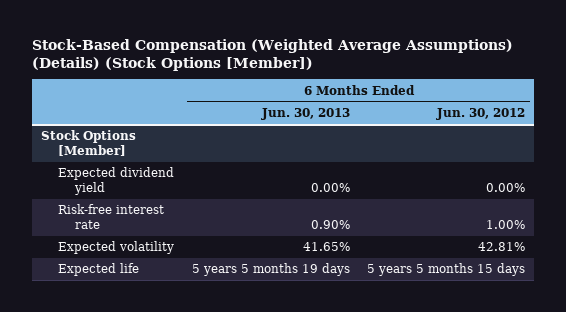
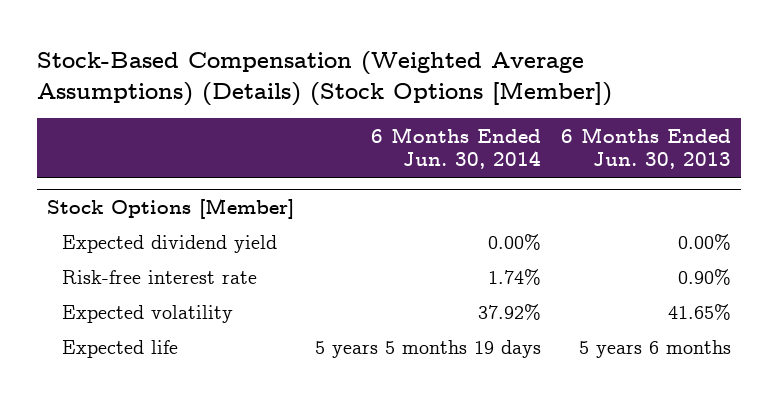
[436,108,526,121] Jun. 30, 2012 -> none
none -> [370,126,541,170] 6 Months Ended Jun. 30, 2014
[191,263,350,277] 5 years 5 months 19 days -> [578,340,731,359] 5 years 6 months

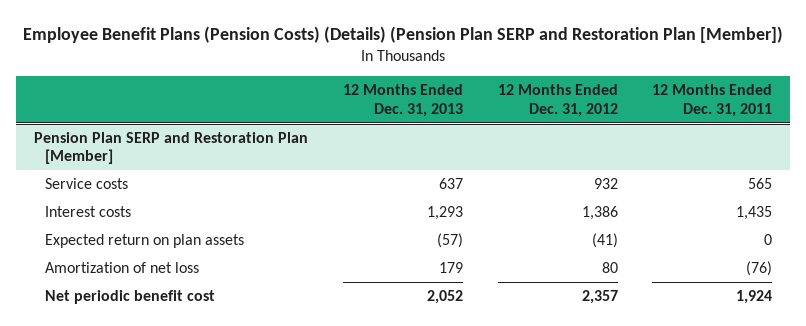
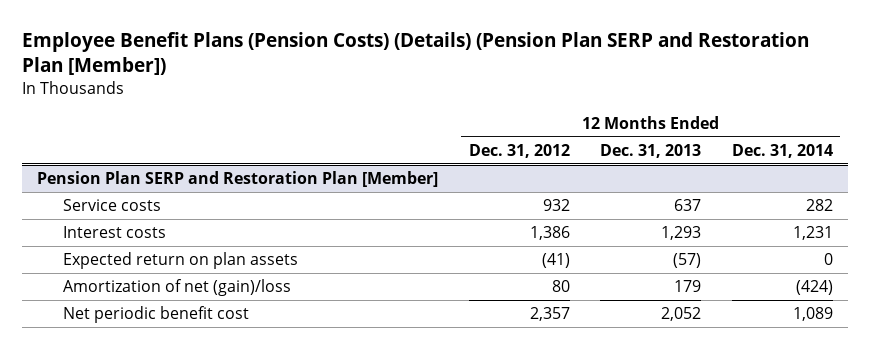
[652,84,773,117] 12 Months Ended Dec. 31, 2011 -> none
none -> [731,144,833,159] Dec. 31, 2014
[44,261,199,273] Amortization of net loss -> [62,279,291,297] Amortization of net (gain)/loss

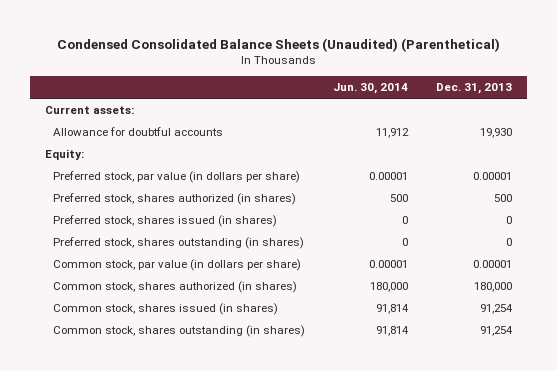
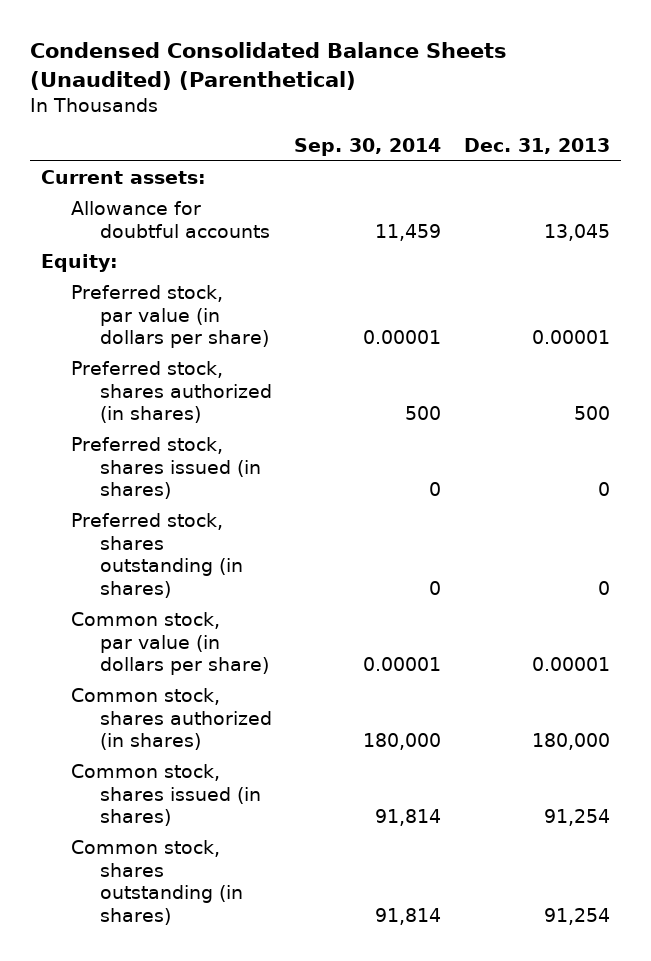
[333,83,409,95] Jun. 30, 2014 -> none
none -> [294,137,442,156] Sep. 30, 2014
[480,128,513,139] 19,930 -> [543,223,610,241] 13,045

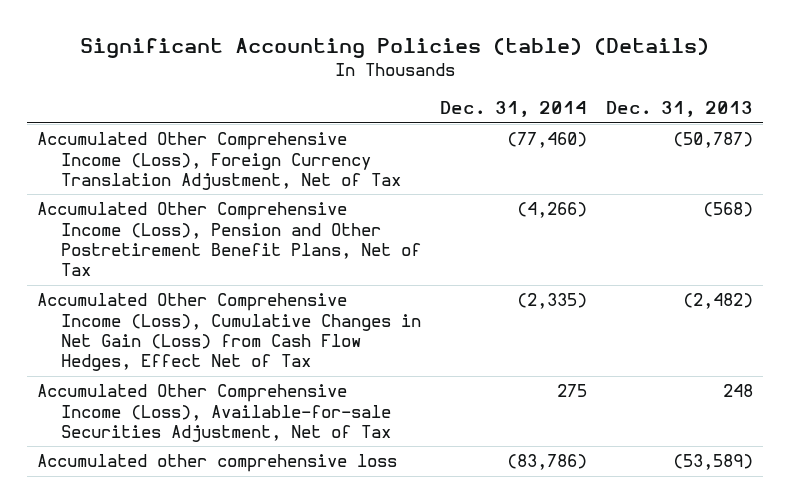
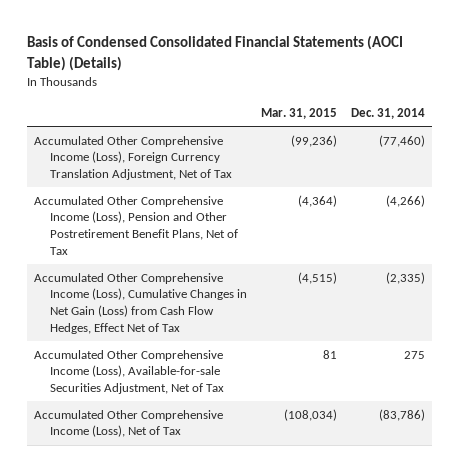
[80,38,710,59] Significant Accounting Policies (table) (Details) -> [26,35,403,71] Basis of Condensed Consolidated Financial Statements (AOCI Table) (Details)
[606,101,754,118] Dec. 31, 2013 -> none
none -> [260,107,337,119] Mar. 31, 2015
[36,454,397,473] Accumulated other comprehensive loss -> [33,409,223,438] Accumulated Other Comprehensive Income (Loss), Net of Tax

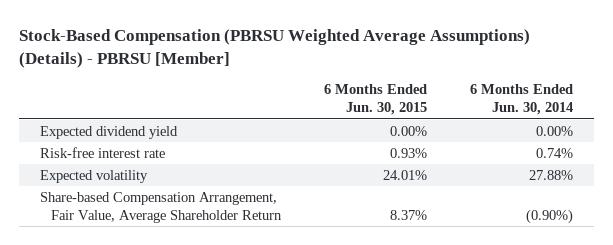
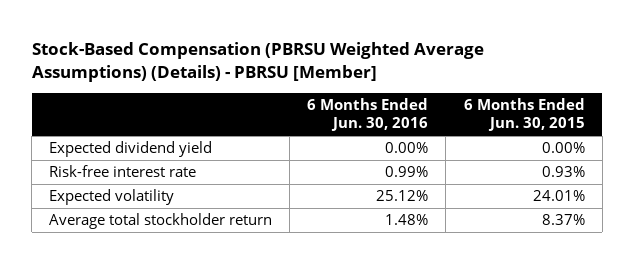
[469,84,573,116] 6 Months Ended Jun. 30, 2014 -> none
none -> [307,98,429,132] 6 Months Ended Jun. 30, 2016
[40,191,282,223] Share-based Compensation Arrangement, Fair Value, Average Shareholder Return -> [49,213,273,230] Average total stockholder return

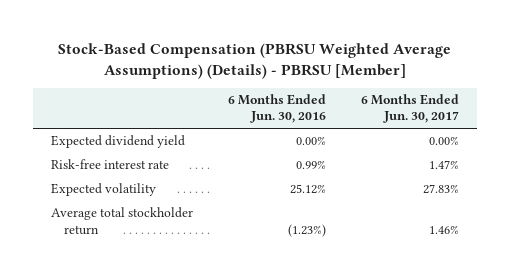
[463,98,585,132] 6 Months Ended Jun. 30, 2015 -> none
none -> [361,94,460,124] 6 Months Ended Jun. 30, 2017
[385,214,429,226] 1.48% -> [287,223,326,237] (1.23%)

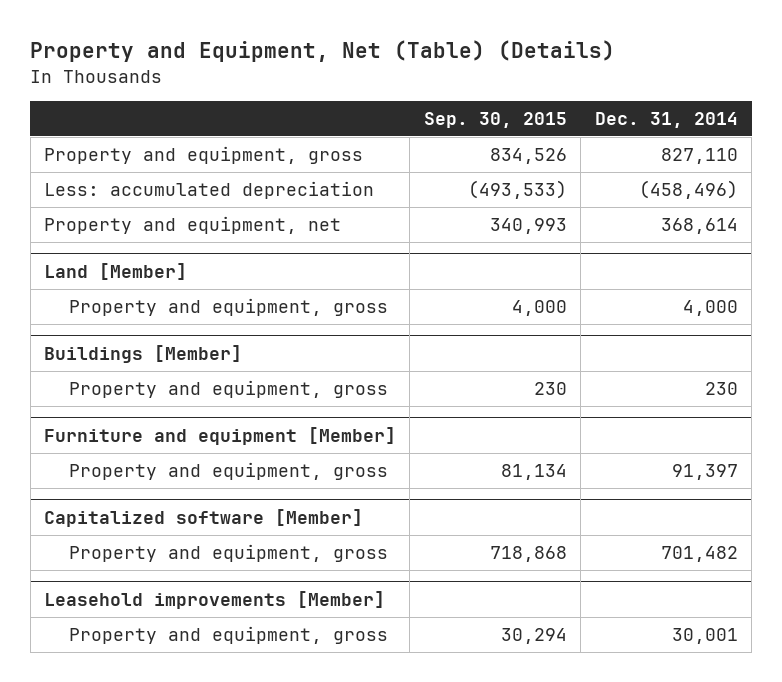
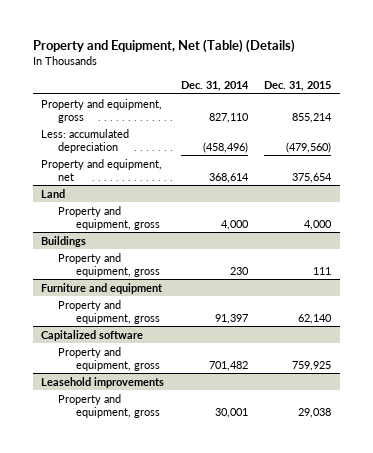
[423,111,567,128] Sep. 30, 2015 -> none
none -> [264,81,332,92] Dec. 31, 2015
[43,262,187,280] Land [Member] -> [41,188,66,198] Land
[43,344,242,363] Buildings [Member] -> [41,235,87,247] Buildings
[43,426,396,445] Furniture and equipment [Member] -> [41,282,164,294] Furniture and equipment
[43,508,363,527] Capitalized software [Member] -> [41,329,144,341] Capitalized software
[43,590,385,609] Leasehold improvements [Member] -> [41,376,165,388] Leasehold improvements

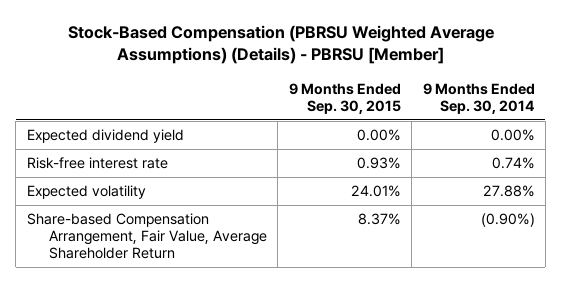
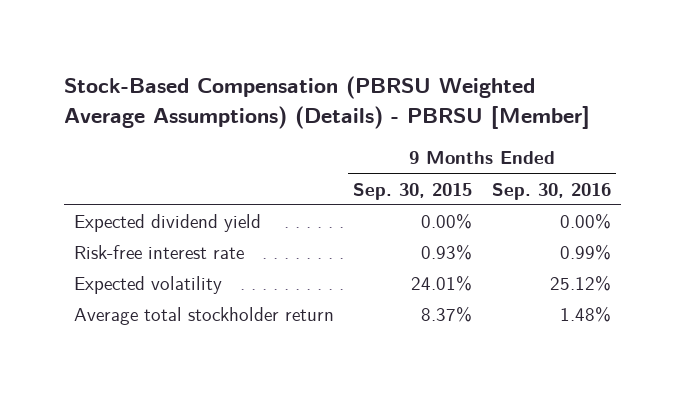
[422,82,535,114] 9 Months Ended Sep. 30, 2014 -> none
none -> [491,182,611,200] Sep. 30, 2016
[26,213,267,260] Share-based Compensation Arrangement, Fair Value, Average Shareholder Return -> [73,307,334,326] Average total stockholder return

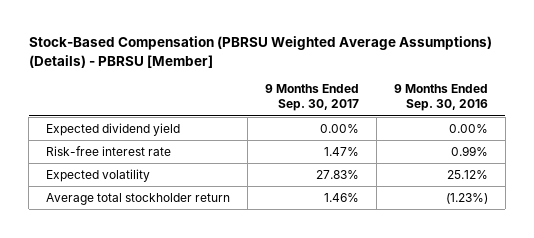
[353,182,473,200] Sep. 30, 2015 -> none
none -> [264,84,359,112] 9 Months Ended Sep. 30, 2017
[559,306,611,323] 1.48% -> [445,192,488,204] (1.23%)

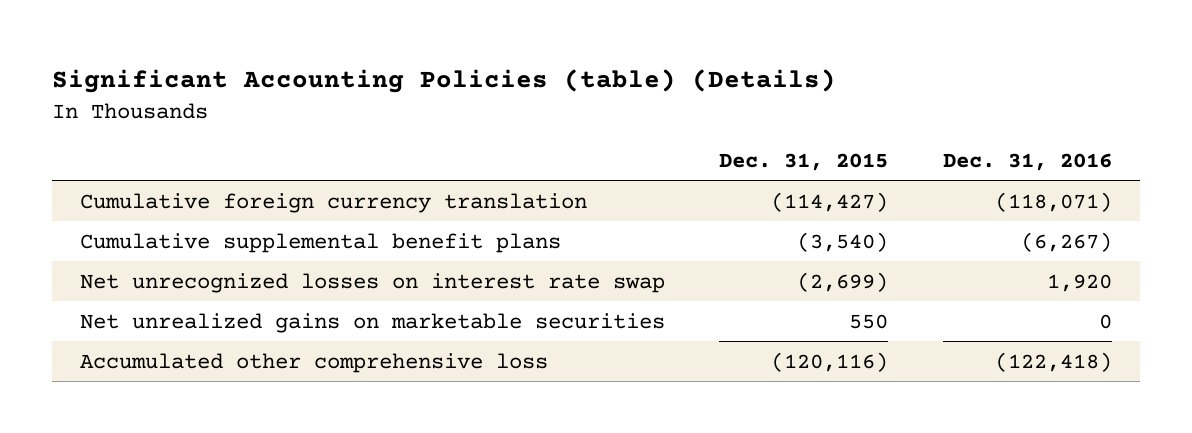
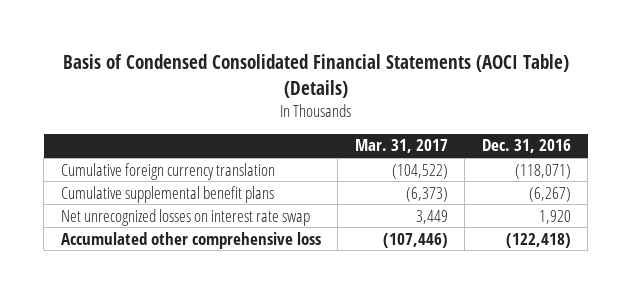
[52,69,837,94] Significant Accounting Policies (table) (Details) -> [62,54,569,98] Basis of Condensed Consolidated Financial Statements (AOCI Table) (Details)
[719,152,889,171] Dec. 31, 2015 -> none
none -> [354,139,448,154] Mar. 31, 2017
[79,312,665,333] Net unrealized gains on marketable securities -> none

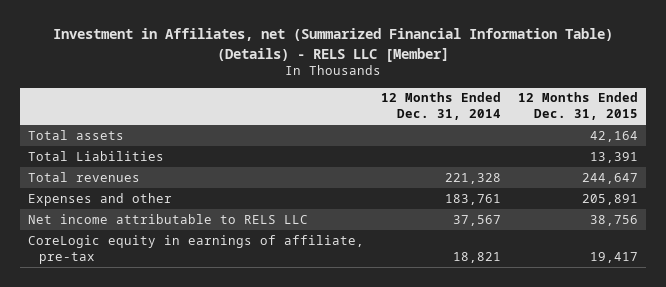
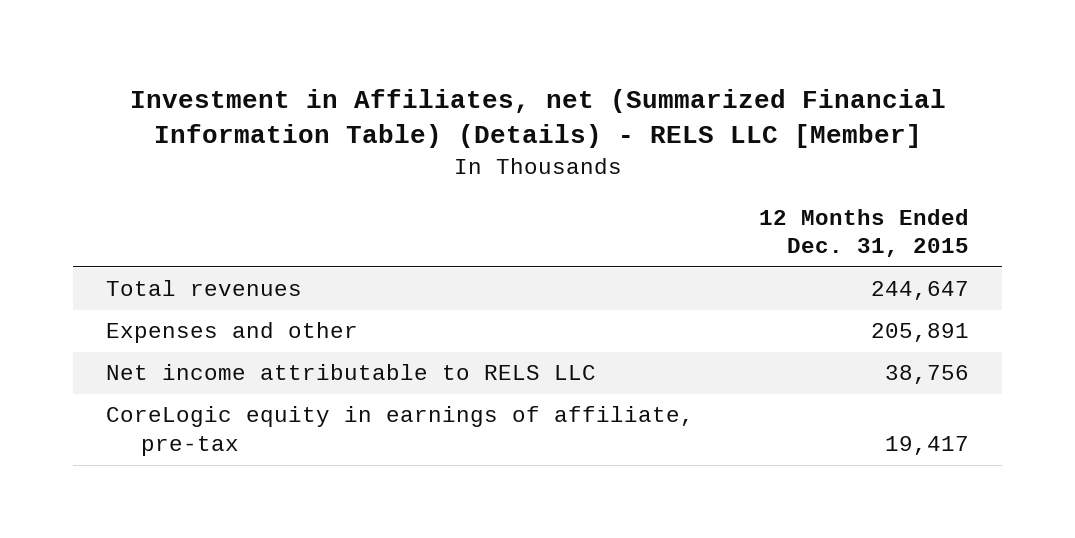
[381,92,502,121] 12 Months Ended Dec. 31, 2014 -> none
[28,129,125,140] Total assets -> none
[28,150,165,161] Total Liabilities -> none

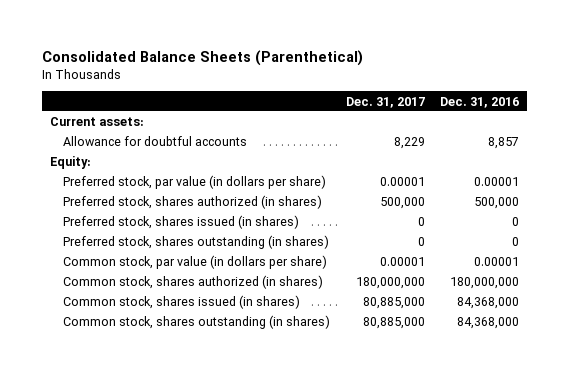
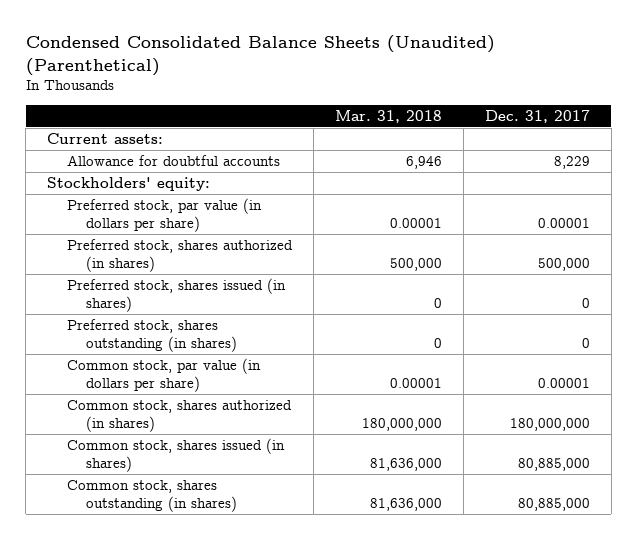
[41,49,363,66] Consolidated Balance Sheets (Parenthetical) -> [25,35,495,76] Condensed Consolidated Balance Sheets (Unaudited) (Parenthetical)
[440,96,520,108] Dec. 31, 2016 -> none
none -> [334,109,442,123] Mar. 31, 2018
[49,156,91,170] Equity: -> [47,177,211,192] Stockholders' equity:

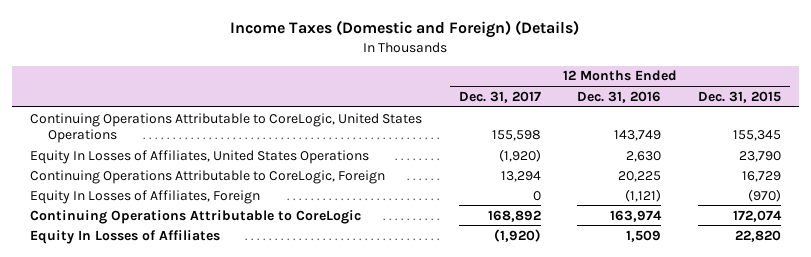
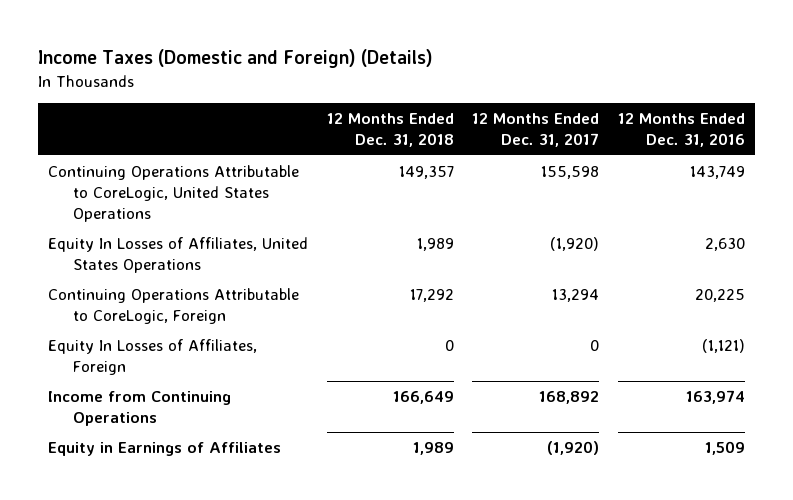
[697,90,781,103] Dec. 31, 2015 -> none
none -> [326,113,454,148] 12 Months Ended Dec. 31, 2018
[30,209,362,224] Continuing Operations Attributable to CoreLogic -> [47,390,231,426] Income from Continuing Operations
[30,229,221,244] Equity In Losses of Affiliates -> [47,441,281,456] Equity in Earnings of Affiliates

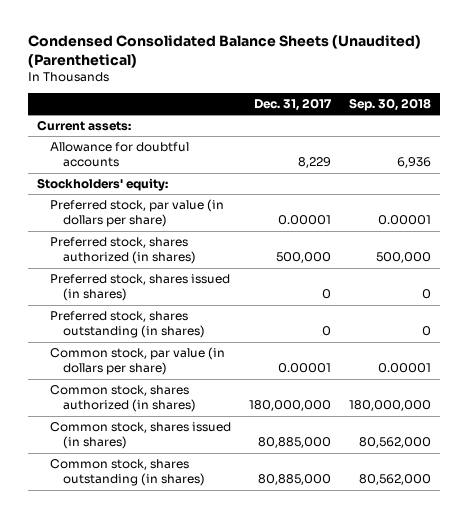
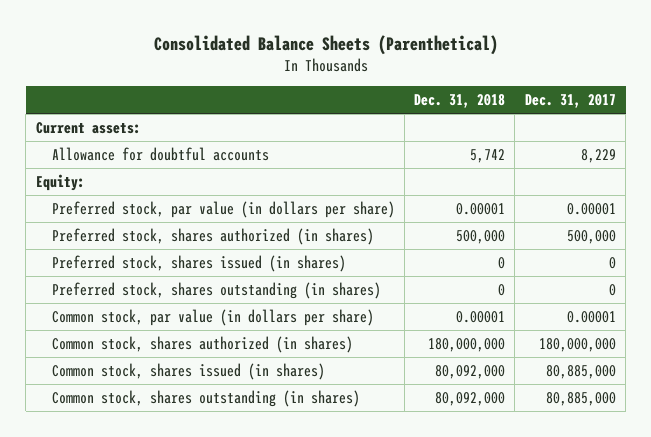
[27,35,421,68] Condensed Consolidated Balance Sheets (Unaudited) (Parenthetical) -> [153,34,498,55] Consolidated Balance Sheets (Parenthetical)
[348,98,431,112] Sep. 30, 2018 -> none
none -> [414,94,506,109] Dec. 31, 2018
[36,178,168,192] Stockholders' equity: -> [35,173,85,191] Equity:

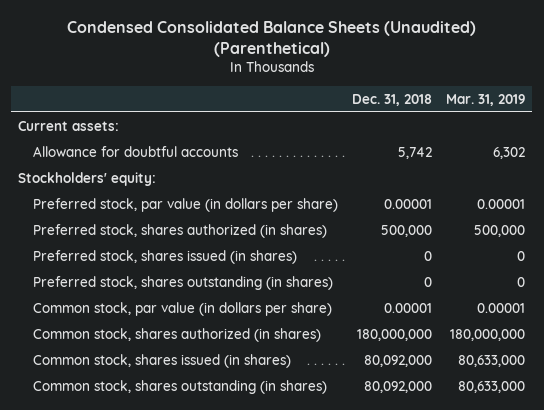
[153,34,498,55] Consolidated Balance Sheets (Parenthetical) -> [66,20,476,57] Condensed Consolidated Balance Sheets (Unaudited) (Parenthetical)
[524,94,616,109] Dec. 31, 2017 -> none
none -> [446,93,526,106] Mar. 31, 2019
[35,173,85,191] Equity: -> [18,171,157,186] Stockholders' equity:

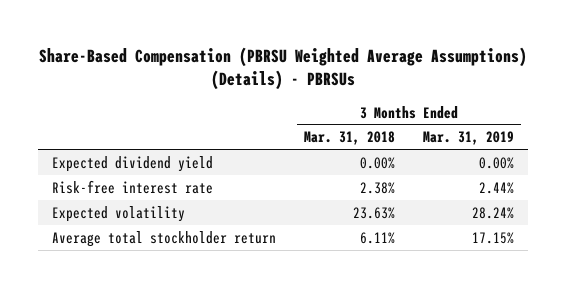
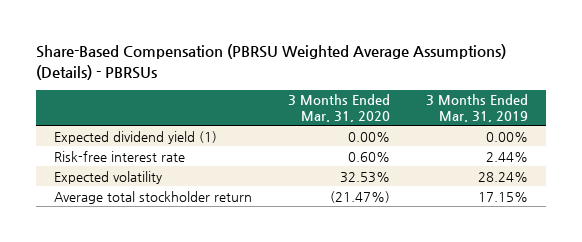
[303,131,395,146] Mar. 31, 2018 -> none
none -> [288,94,391,122] 3 Months Ended Mar. 31, 2020
[52,155,214,172] Expected dividend yield -> [54,130,218,144] Expected dividend yield (1)

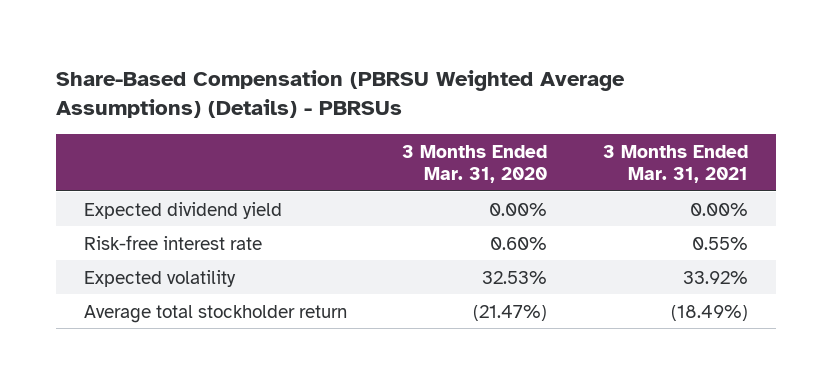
[425,94,528,122] 3 Months Ended Mar. 31, 2019 -> none
none -> [602,145,748,184] 3 Months Ended Mar. 31, 2021
[54,130,218,144] Expected dividend yield (1) -> [84,201,283,219] Expected dividend yield

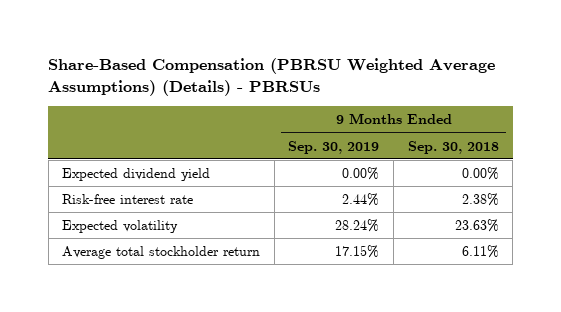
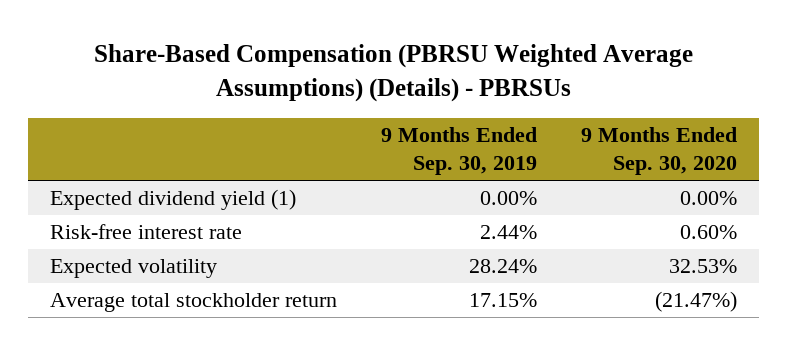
[407,140,499,154] Sep. 30, 2018 -> none
none -> [581,127,738,176] 9 Months Ended Sep. 30, 2020
[62,168,211,182] Expected dividend yield -> [50,188,297,210] Expected dividend yield (1)

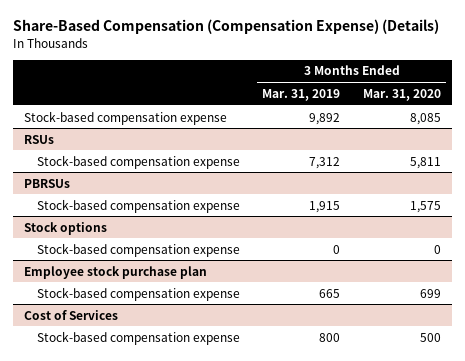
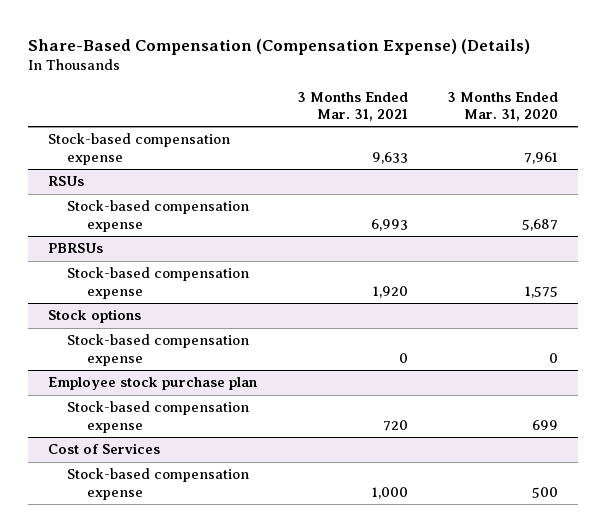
[262,88,341,101] Mar. 31, 2019 -> none
none -> [296,91,408,122] 3 Months Ended Mar. 31, 2021
[409,112,441,125] 8,085 -> [524,151,559,164] 7,961
[409,156,441,169] 5,811 -> [522,218,559,231] 5,687

